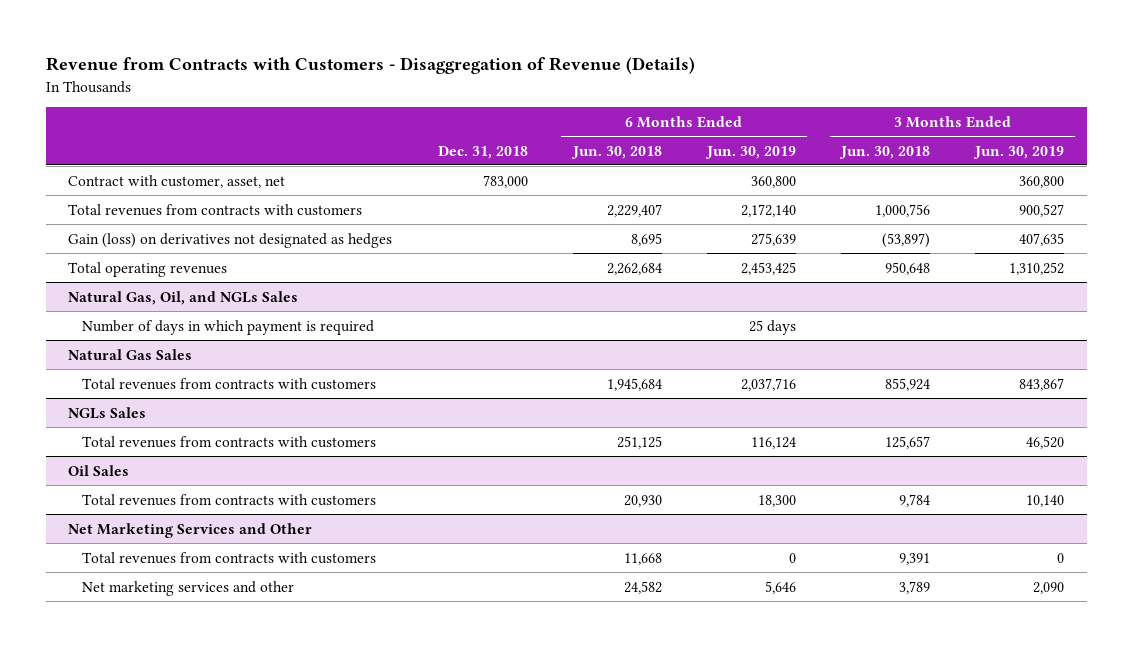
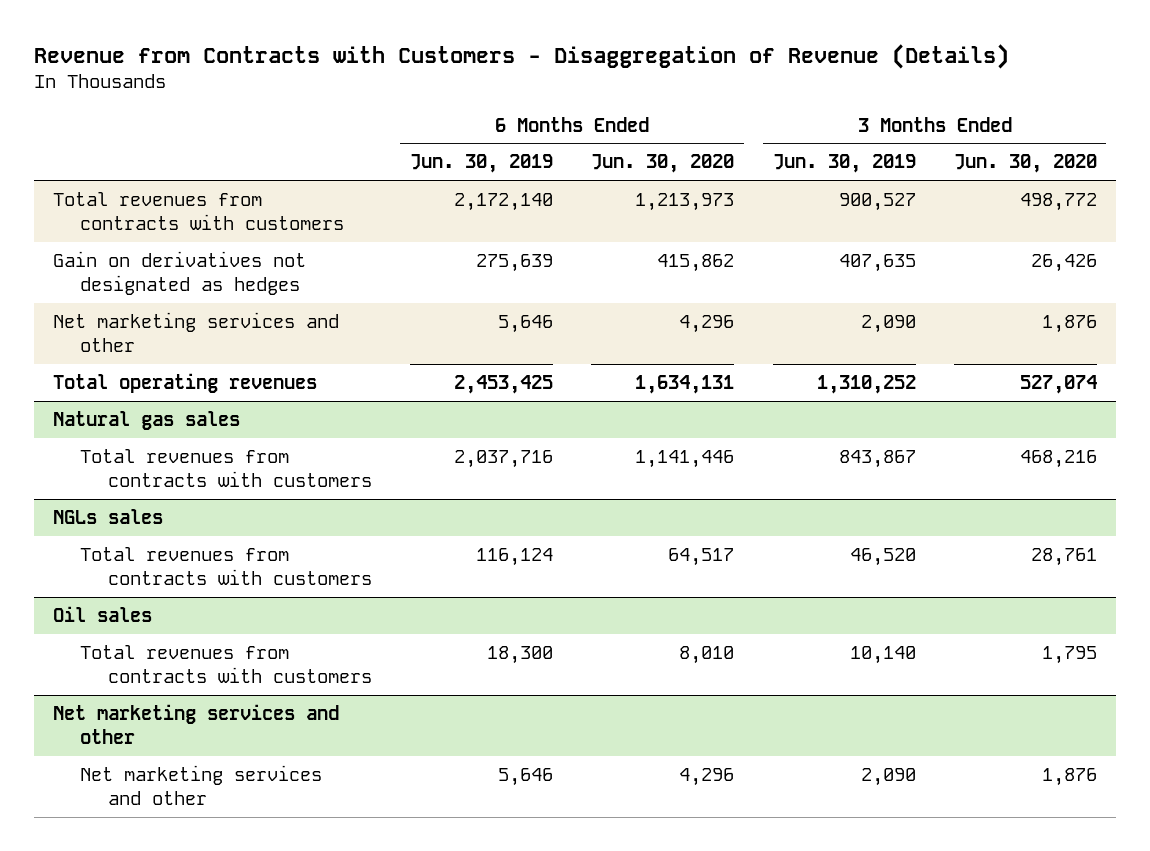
[437,145,528,159] Dec. 31, 2018 -> none
[570,145,662,159] Jun. 30, 2018 -> none
[839,145,931,159] Jun. 30, 2018 -> none
none -> [591,154,735,174] Jun. 30, 2020
none -> [953,154,1097,174] Jun. 30, 2020
[68,174,286,188] Contract with customer, asset, net -> none
[68,232,393,248] Gain (loss) on derivatives not designated as hedges -> [53,250,307,295] Gain on derivatives not designated as hedges
none -> [53,311,340,352] Net marketing services and other
[68,290,299,305] Natural Gas, Oil, and NGLs Sales -> none
[82,319,375,335] Number of days in which payment is required -> none
[68,348,193,360] Natural Gas Sales -> [53,410,241,430] Natural gas sales
[68,406,147,419] NGLs Sales -> [53,508,164,524] NGLs sales
[68,464,130,476] Oil Sales -> [53,605,153,622] Oil sales
[82,551,377,564] Total revenues from contracts with customers -> none
[68,522,313,538] Net Marketing Services and Other -> [53,703,340,744] Net marketing services and other

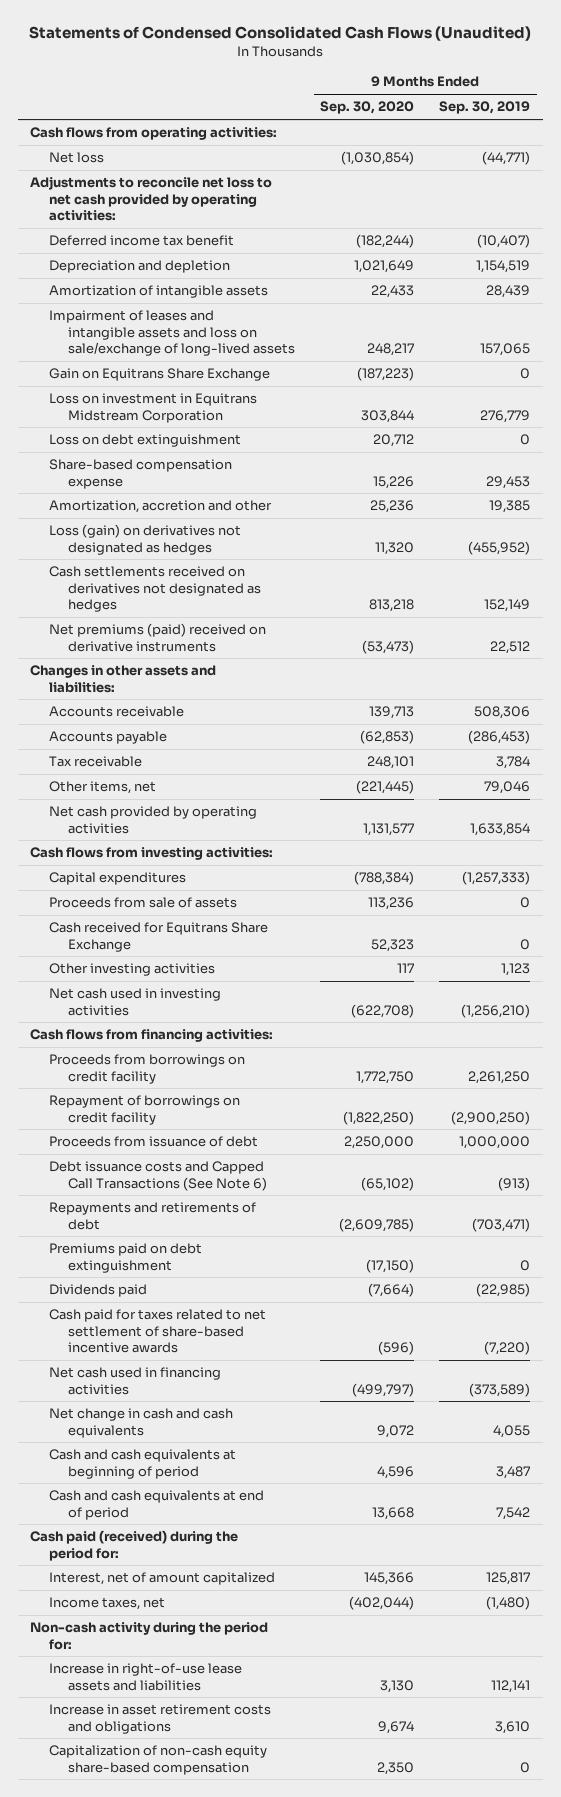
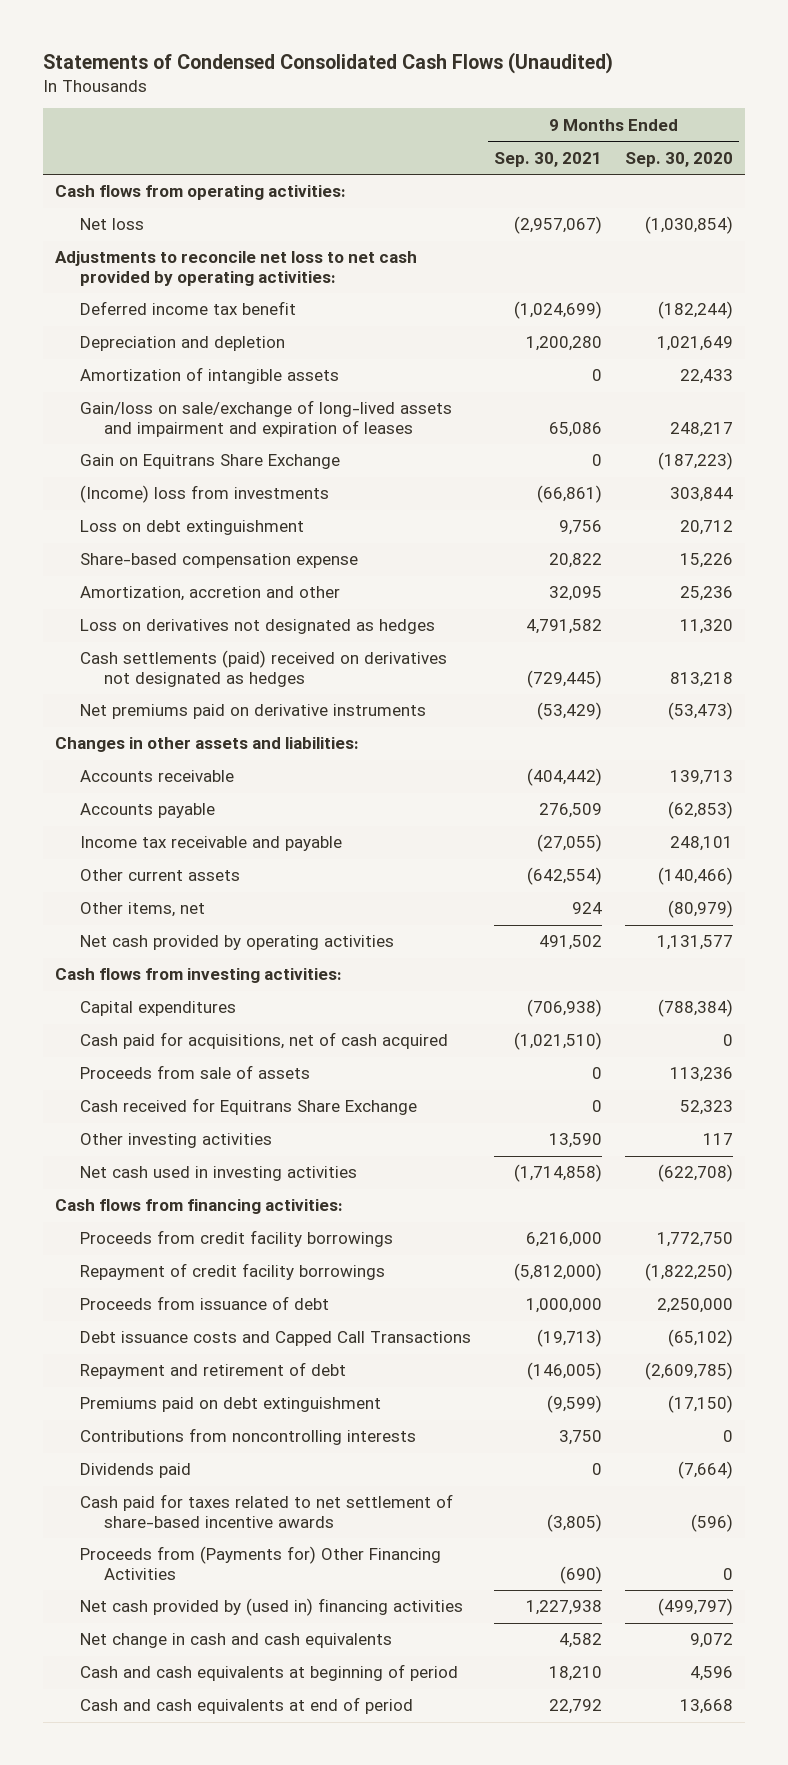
[439,101,531,115] Sep. 30, 2019 -> none
none -> [493,151,602,167] Sep. 30, 2021
[49,310,296,356] Impairment of leases and intangible assets and loss on sale/exchange of long-lived assets -> [79,400,452,437] Gain/loss on sale/exchange of long-lived assets and impairment and expiration of leases
[49,393,258,423] Loss on investment in Equitrans Midstream Corporation -> [79,485,329,504] (Income) loss from investments
[49,524,242,555] Loss (gain) on derivatives not designated as hedges -> [79,619,435,635] Loss on derivatives not designated as hedges
[49,566,262,612] Cash settlements received on derivatives not designated as hedges -> [79,650,447,687] Cash settlements (paid) received on derivatives not designated as hedges
[49,623,267,652] Net premiums (paid) received on derivative instruments -> [79,704,426,720] Net premiums paid on derivative instruments
[49,756,143,768] Tax receivable -> [79,836,342,852] Income tax receivable and payable
none -> [79,869,240,882] Other current assets
[356,780,415,795] (221,445) -> [668,900,734,919] (80,979)
none -> [79,1032,448,1050] Cash paid for acquisitions, net of cash acquired
[49,1054,246,1084] Proceeds from borrowings on credit facility -> [79,1230,393,1248] Proceeds from credit facility borrowings
[49,1095,241,1125] Repayment of borrowings on credit facility -> [79,1263,385,1281] Repayment of credit facility borrowings
[49,1161,268,1191] Debt issuance costs and Capped Call Transactions (See Note 6) -> [79,1331,471,1347] Debt issuance costs and Capped Call Transactions
[49,1202,257,1230] Repayments and retirements of debt -> [79,1362,346,1380] Repayment and retirement of debt
none -> [79,1428,416,1446] Contributions from noncontrolling interests
none -> [79,1546,441,1580] Proceeds from (Payments for) Other Financing Activities
[49,1367,222,1395] Net cash used in financing activities -> [79,1598,463,1617] Net cash provided by (used in) financing activities
[30,1530,239,1561] Cash paid (received) during the period for: -> none
[49,1572,276,1586] Interest, net of amount capitalized -> none
[49,1597,166,1611] Income taxes, net -> none
[30,1622,269,1650] Non-cash activity during the period for: -> none
[49,1663,243,1691] Increase in right-of-use lease assets and liabilities -> none
[49,1704,272,1734] Increase in asset retirement costs and obligations -> none
[49,1745,268,1775] Capitalization of non-cash equity share-based compensation -> none

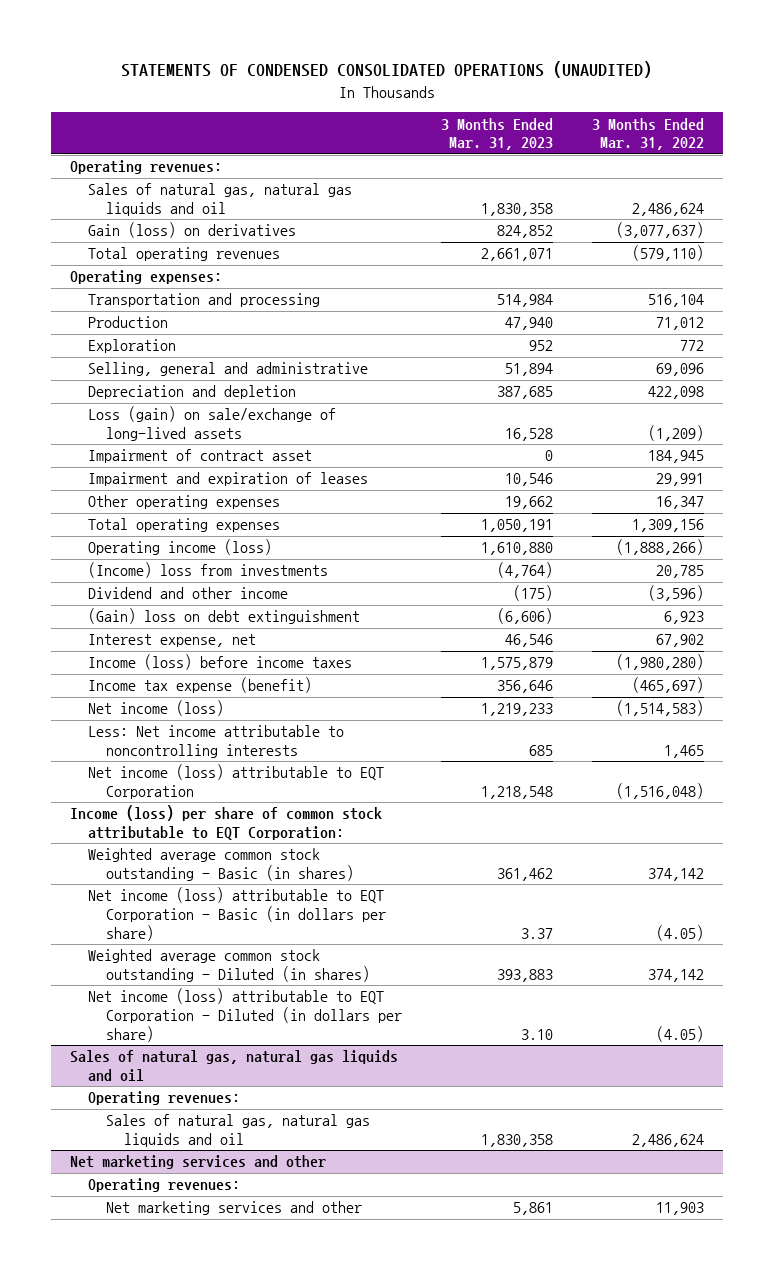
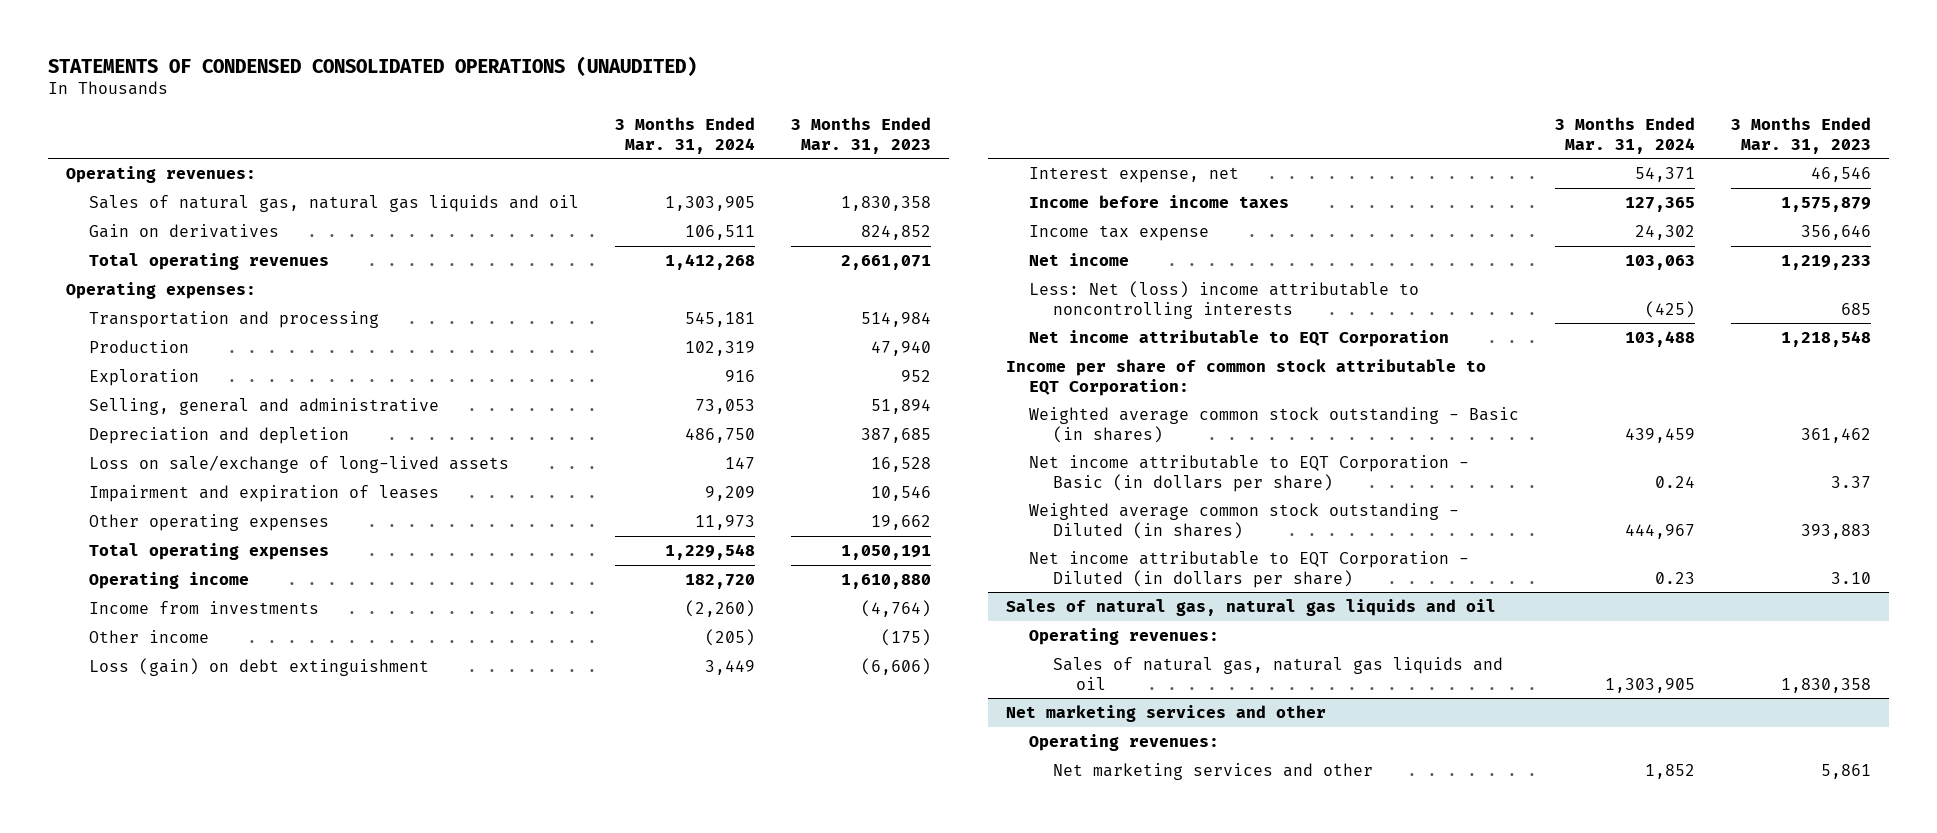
[591,117,704,151] 3 Months Ended Mar. 31, 2022 -> none
none -> [614,116,755,154] 3 Months Ended Mar. 31, 2024
[88,222,297,239] Gain (loss) on derivatives -> [88,223,279,238] Gain on derivatives
[88,449,313,464] Impairment of contract asset -> none
[88,406,337,441] Loss (gain) on sale/exchange of long-lived assets -> [88,454,509,473] Loss on sale/exchange of long-lived assets
[88,539,273,556] Operating income (loss) -> [88,571,249,589] Operating income
[88,562,329,579] (Income) loss from investments -> [88,600,319,614] Income from investments
[88,587,289,600] Dividend and other income -> [88,629,209,643] Other income
[88,608,361,625] (Gain) loss on debt extinguishment -> [88,657,429,676] Loss (gain) on debt extinguishment
[88,654,353,671] Income (loss) before income taxes -> [1029,194,1290,208] Income before income taxes
[88,677,313,694] Income tax expense (benefit) -> [1029,224,1210,241] Income tax expense
[88,700,225,717] Net income (loss) -> [1029,252,1130,266] Net income
[88,725,345,758] Less: Net income attributable to noncontrolling interests -> [1029,280,1420,319] Less: Net (loss) income attributable to noncontrolling interests
[88,764,385,799] Net income (loss) attributable to EQT Corporation -> [1029,329,1450,347] Net income attributable to EQT Corporation
[70,805,383,840] Income (loss) per share of common stock attributable to EQT Corporation: -> [1006,358,1487,396] Income per share of common stock attributable to EQT Corporation:
[88,887,387,941] Net income (loss) attributable to EQT Corporation - Basic (in dollars per share) -> [1029,454,1470,492] Net income attributable to EQT Corporation - Basic (in dollars per share)
[88,988,403,1042] Net income (loss) attributable to EQT Corporation - Diluted (in dollars per share) -> [1029,550,1470,588] Net income attributable to EQT Corporation - Diluted (in dollars per share)

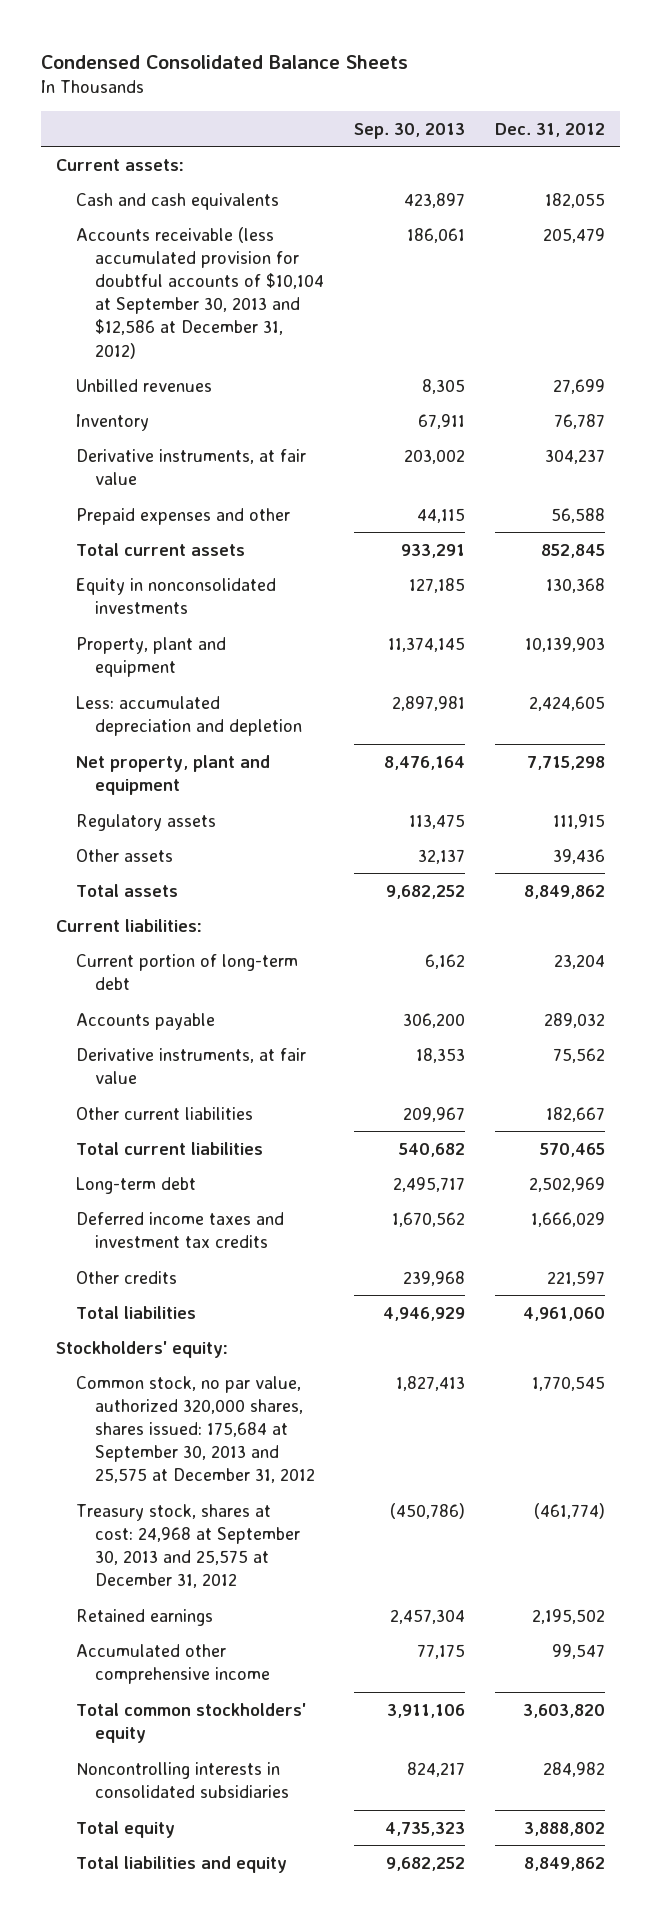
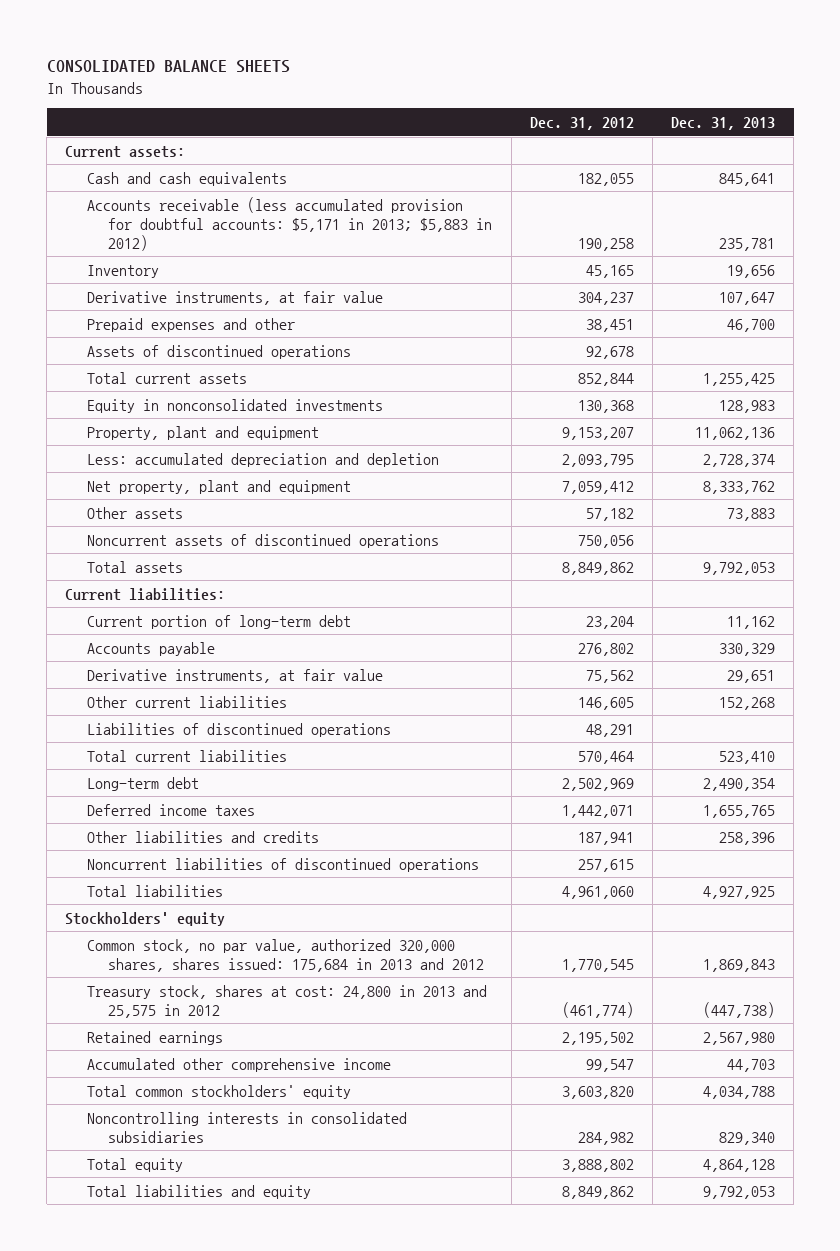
[41,54,409,69] Condensed Consolidated Balance Sheets -> [46,60,290,74] CONSOLIDATED BALANCE SHEETS
[354,122,466,139] Sep. 30, 2013 -> none
none -> [670,117,775,131] Dec. 31, 2013
[75,378,212,392] Unbilled revenues -> none
[75,226,324,359] Accounts receivable (less accumulated provision for doubtful accounts of $10,104 at September 30, 2013 and $12,586 at December 31, 2012) -> [86,196,493,251] Accounts receivable (less accumulated provision for doubtful accounts: $5,171 in 2013; $5,883 in 2012)
[543,227,606,243] 205,479 -> [577,237,634,251] 190,258
[554,413,606,429] 76,787 -> [585,264,634,278] 45,165
[551,507,606,523] 56,588 -> [585,318,634,332] 38,451
none -> [86,344,351,359] Assets of discontinued operations
[541,543,606,558] 852,845 -> [577,372,634,386] 852,844
[75,813,216,831] Regulatory assets -> none
[525,636,606,652] 10,139,903 -> [561,426,634,440] 9,153,207
[529,695,606,711] 2,424,605 -> [561,453,634,467] 2,093,795
[527,755,606,770] 7,715,298 -> [561,480,634,494] 7,059,412
[553,848,606,864] 39,436 -> [585,507,634,521] 57,182
none -> [86,533,439,548] Noncurrent assets of discontinued operations
[544,1012,606,1028] 289,032 -> [577,642,634,656] 276,802
[546,1106,606,1122] 182,667 -> [577,696,634,710] 146,605
none -> [86,722,391,737] Liabilities of discontinued operations
[540,1142,606,1157] 570,465 -> [577,750,634,764] 570,464
[75,1211,284,1248] Deferred income taxes and investment tax credits -> [86,803,255,816] Deferred income taxes
[531,1211,606,1227] 1,666,029 -> [561,804,634,818] 1,442,071
[75,1270,177,1284] Other credits -> [86,830,319,843] Other liabilities and credits
[547,1270,606,1286] 221,597 -> [577,831,634,845] 187,941
none -> [86,857,479,872] Noncurrent liabilities of discontinued operations
[56,1340,229,1358] Stockholders' equity: -> [65,911,226,926] Stockholders' equity
[75,1375,315,1484] Common stock, no par value, authorized 320,000 shares, shares issued: 175,684 at September 30, 2013 and 25,575 at December 31, 2012 -> [86,938,485,972] Common stock, no par value, authorized 320,000 shares, shares issued: 175,684 in 2013 and 2012
[75,1503,300,1589] Treasury stock, shares at cost: 24,968 at September 30, 2013 and 25,575 at December 31, 2012 -> [86,984,487,1018] Treasury stock, shares at cost: 24,800 in 2013 and 25,575 in 2012

